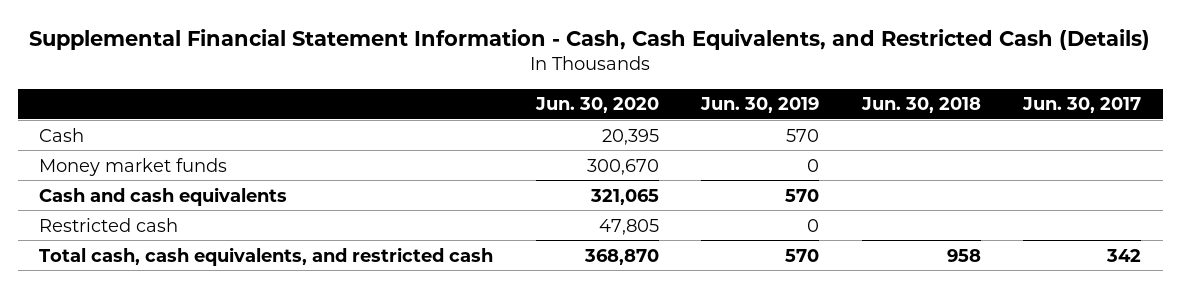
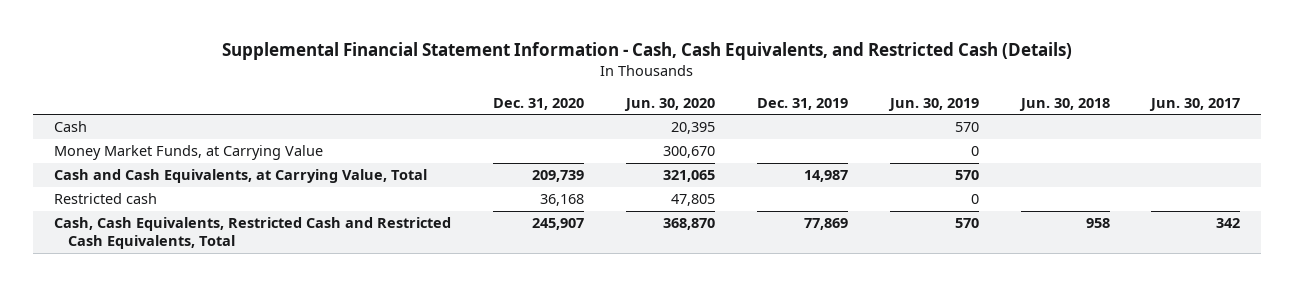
none -> [492,97,584,110] Dec. 31, 2020
none -> [756,97,848,110] Dec. 31, 2019
[39,157,228,176] Money market funds -> [53,145,323,161] Money Market Funds, at Carrying Value
[39,186,288,206] Cash and cash equivalents -> [53,169,427,184] Cash and Cash Equivalents, at Carrying Value, Total
[39,246,494,266] Total cash, cash equivalents, and restricted cash -> [53,217,451,250] Cash, Cash Equivalents, Restricted Cash and Restricted Cash Equivalents, Total

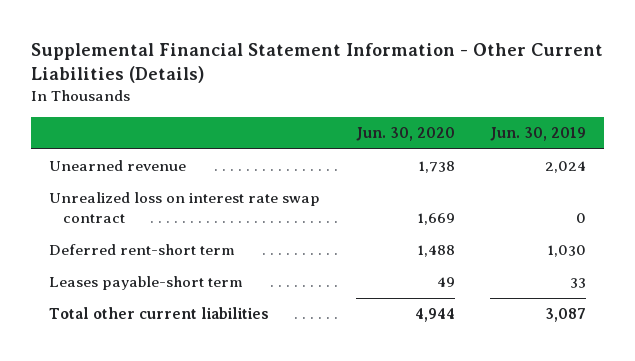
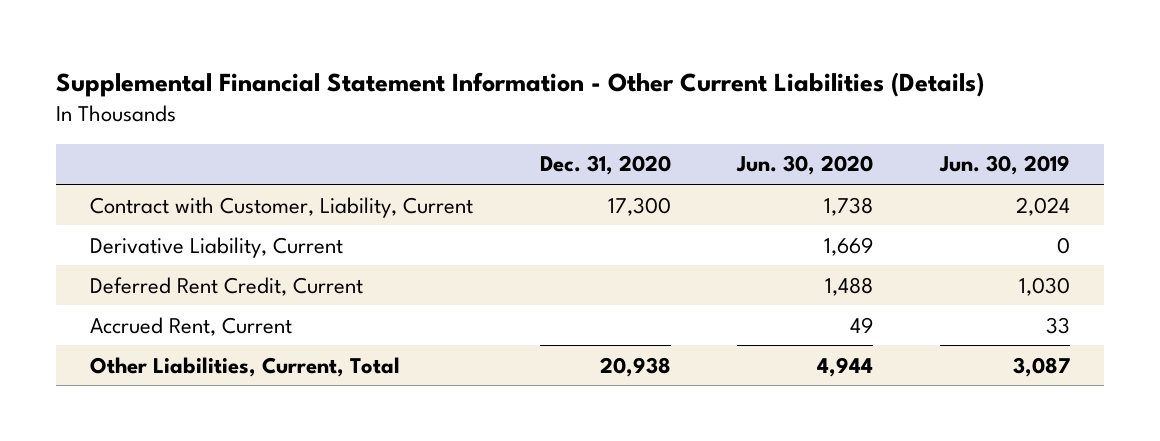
none -> [539,155,671,176] Dec. 31, 2020
[49,160,187,172] Unearned revenue -> [89,196,473,218] Contract with Customer, Liability, Current
[49,192,321,224] Unrealized loss on interest rate swap contract -> [89,236,343,258] Derivative Liability, Current
[49,244,236,256] Deferred rent-short term -> [89,276,363,296] Deferred Rent Credit, Current
[49,276,244,291] Leases payable-short term -> [89,316,292,336] Accrued Rent, Current
[49,307,270,320] Total other current liabilities -> [89,356,400,377] Other Liabilities, Current, Total

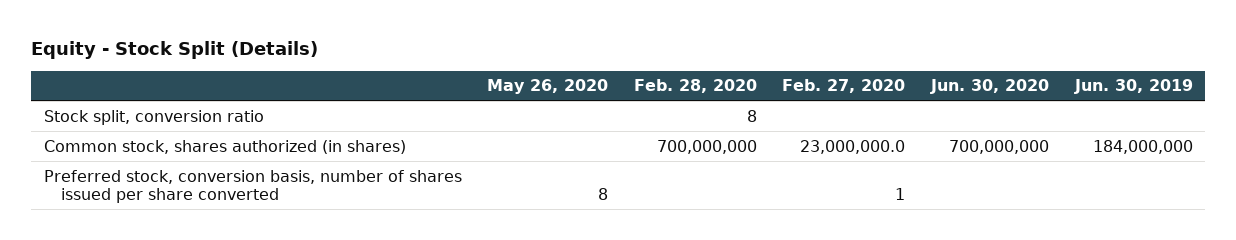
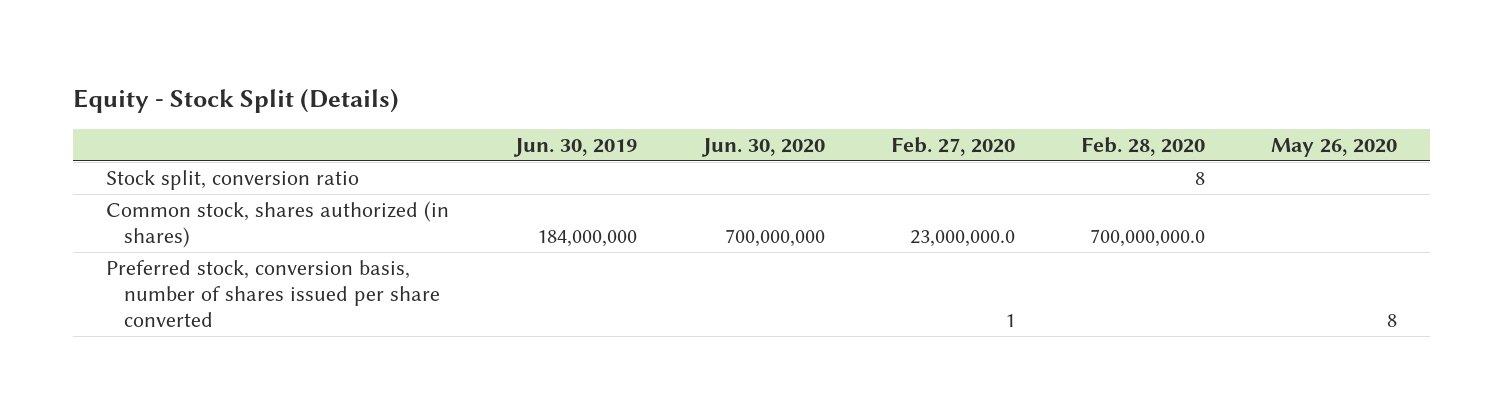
[656,139,757,154] 700,000,000 -> [1089,229,1205,248] 700,000,000.0

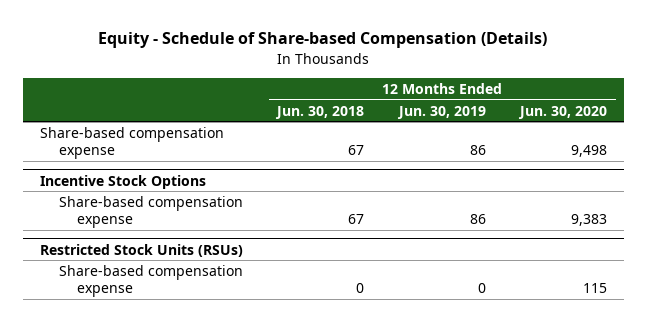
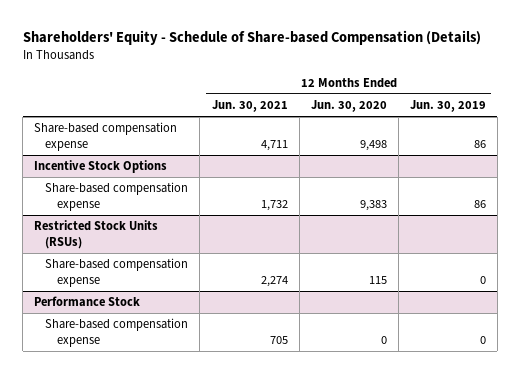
[98,32,548,49] Equity - Schedule of Share-based Compensation (Details) -> [22,30,481,46] Shareholders' Equity - Schedule of Share-based Compensation (Details)
[275,105,365,119] Jun. 30, 2018 -> none
none -> [211,100,288,113] Jun. 30, 2021
none -> [34,296,141,308] Performance Stock
none -> [45,318,189,348] Share-based compensation expense

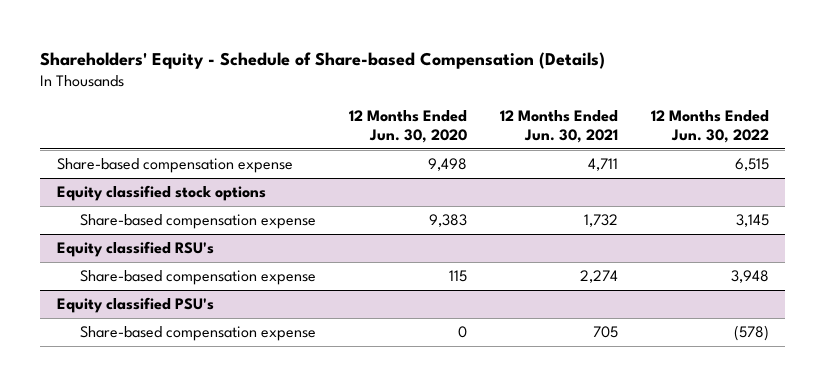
[409,100,486,113] Jun. 30, 2019 -> none
none -> [650,110,769,144] 12 Months Ended Jun. 30, 2022
[34,160,168,174] Incentive Stock Options -> [56,185,266,202] Equity classified stock options
[34,220,159,250] Restricted Stock Units (RSUs) -> [56,241,214,258] Equity classified RSU's
[34,296,141,308] Performance Stock -> [56,297,214,314] Equity classified PSU's

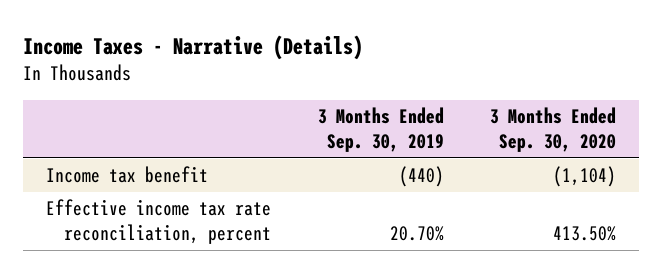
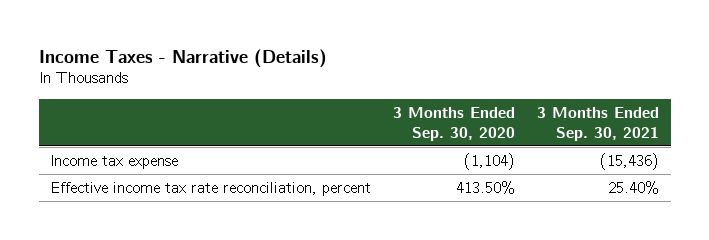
[317,107,444,153] 3 Months Ended Sep. 30, 2019 -> none
none -> [537,106,660,141] 3 Months Ended Sep. 30, 2021
[46,166,209,184] Income tax benefit -> [49,155,178,170] Income tax expense

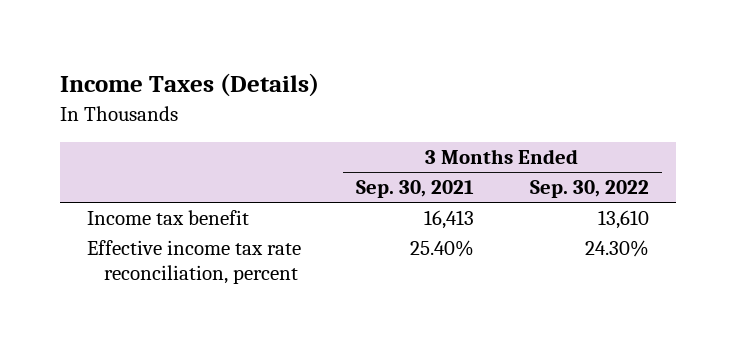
[38,48,327,68] Income Taxes - Narrative (Details) -> [59,73,319,98] Income Taxes (Details)
[393,106,516,141] 3 Months Ended Sep. 30, 2020 -> none
none -> [529,180,649,199] Sep. 30, 2022
[49,155,178,170] Income tax expense -> [87,210,250,226] Income tax benefit
[600,153,660,171] (15,436) -> [424,210,475,230] 16,413

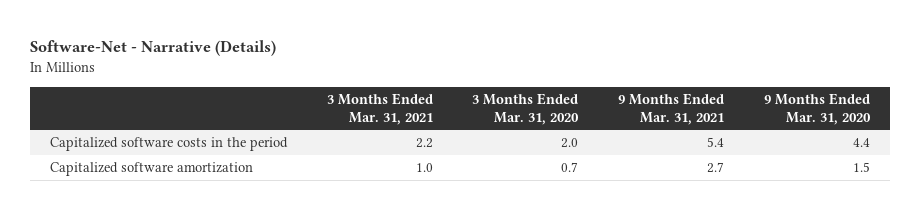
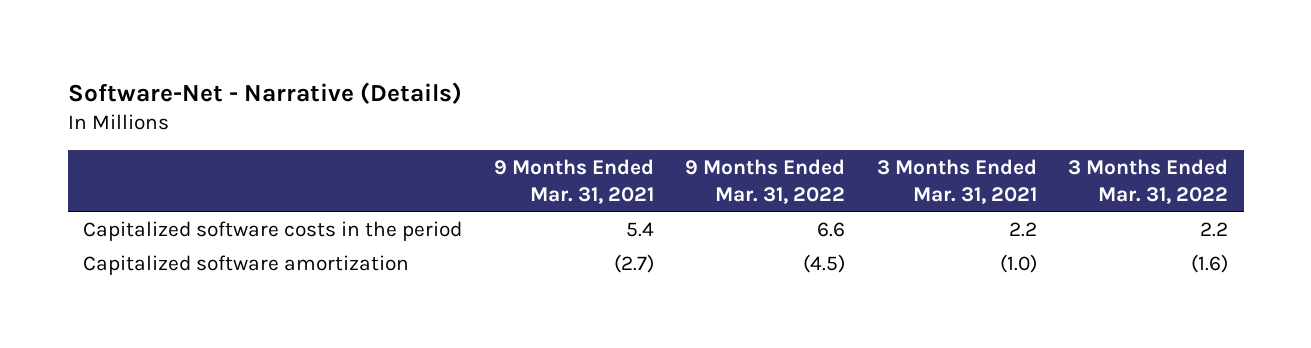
[472,92,580,125] 3 Months Ended Mar. 31, 2020 -> none
[763,92,871,125] 9 Months Ended Mar. 31, 2020 -> none
none -> [685,159,846,204] 9 Months Ended Mar. 31, 2022
none -> [1068,159,1229,204] 3 Months Ended Mar. 31, 2022
[415,163,433,173] 1.0 -> [999,253,1037,273] (1.0)
[707,162,725,174] 2.7 -> [613,253,654,273] (2.7)

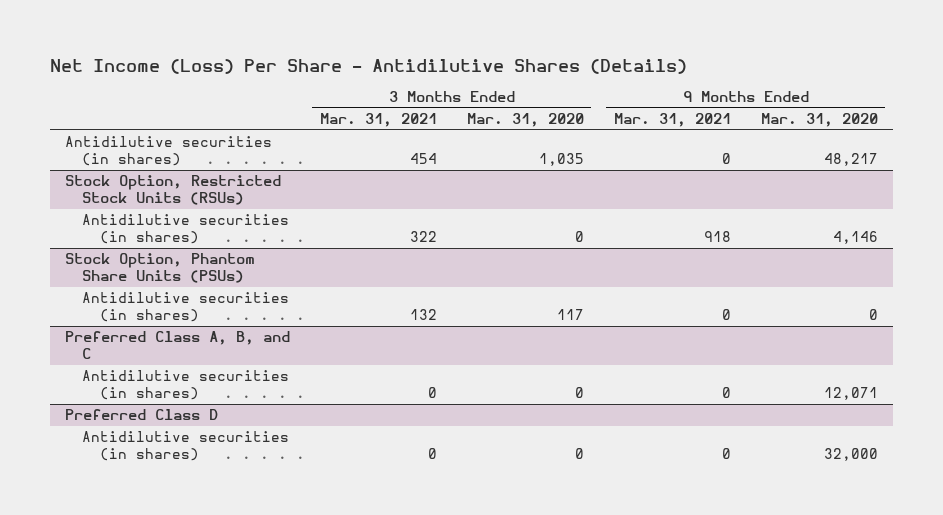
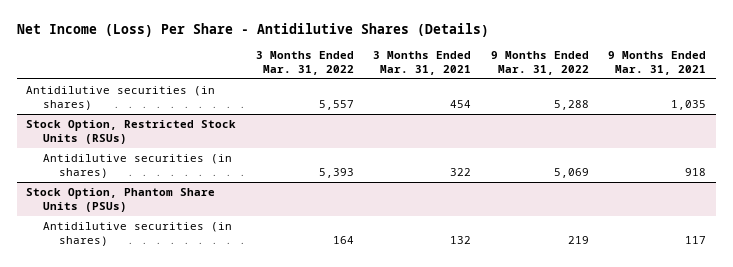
[466,113,584,128] Mar. 31, 2020 -> none
[760,113,878,128] Mar. 31, 2020 -> none
none -> [255,50,354,76] 3 Months Ended Mar. 31, 2022
none -> [490,50,589,76] 9 Months Ended Mar. 31, 2022
[721,153,731,165] 0 -> [671,100,707,111] 1,035
[64,331,290,360] Preferred Class A, B, and C -> none
[82,370,290,401] Antidilutive securities (in shares) -> none
[64,409,218,421] Preferred Class D -> none
[82,431,290,462] Antidilutive securities (in shares) -> none
[721,309,731,321] 0 -> [685,236,707,245] 117

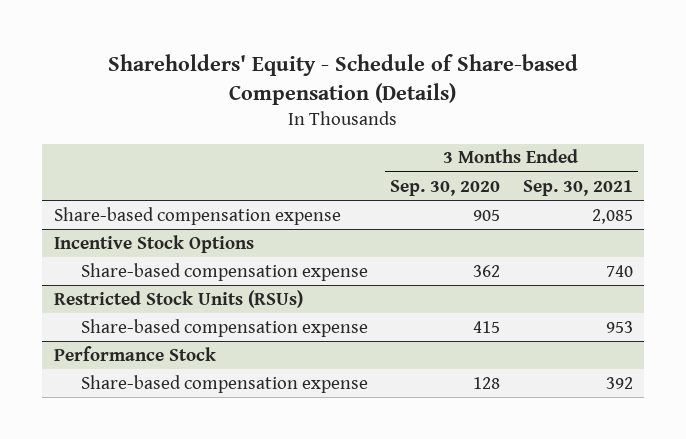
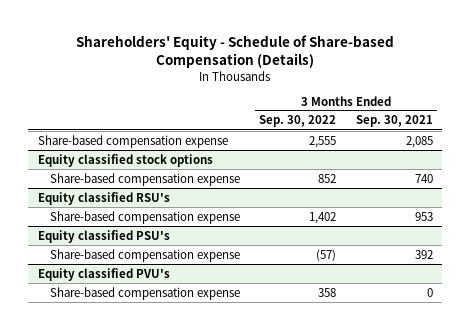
[390,179,501,196] Sep. 30, 2020 -> none
none -> [259,115,337,128] Sep. 30, 2022
[53,234,254,253] Incentive Stock Options -> [37,153,213,167] Equity classified stock options
[53,289,303,308] Restricted Stock Units (RSUs) -> [37,191,170,205] Equity classified RSU's
[53,345,216,361] Performance Stock -> [37,229,170,243] Equity classified PSU's
none -> [37,267,170,281] Equity classified PVU's
none -> [50,286,241,300] Share-based compensation expense

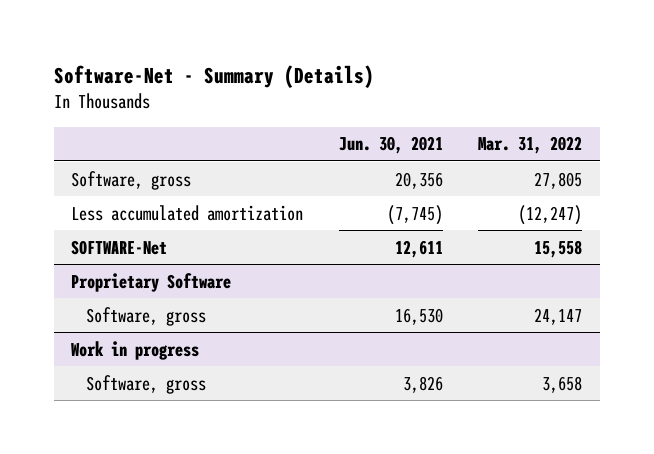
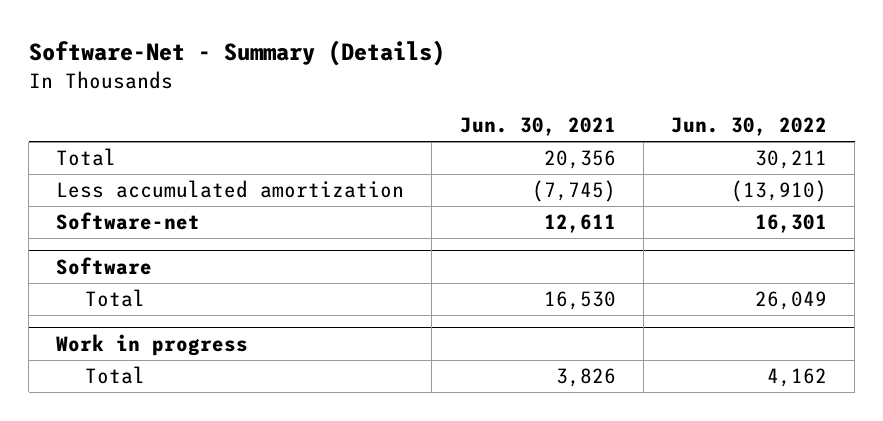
[478,136,583,155] Mar. 31, 2022 -> none
none -> [671,117,828,137] Jun. 30, 2022
[71,170,192,190] Software, gross -> [56,148,117,167] Total
[71,239,168,255] SOFTWARE-Net -> [56,212,201,231] Software-net
[71,272,232,292] Proprietary Software -> [56,257,153,276] Software
[85,306,206,326] Software, gross -> [84,289,145,308] Total
[85,374,206,394] Software, gross -> [84,366,145,385] Total

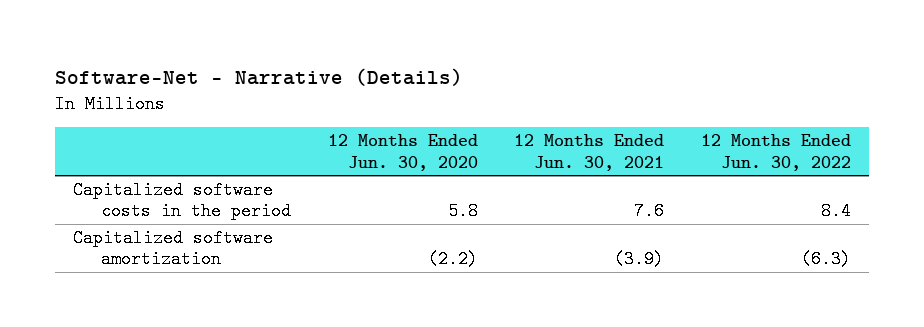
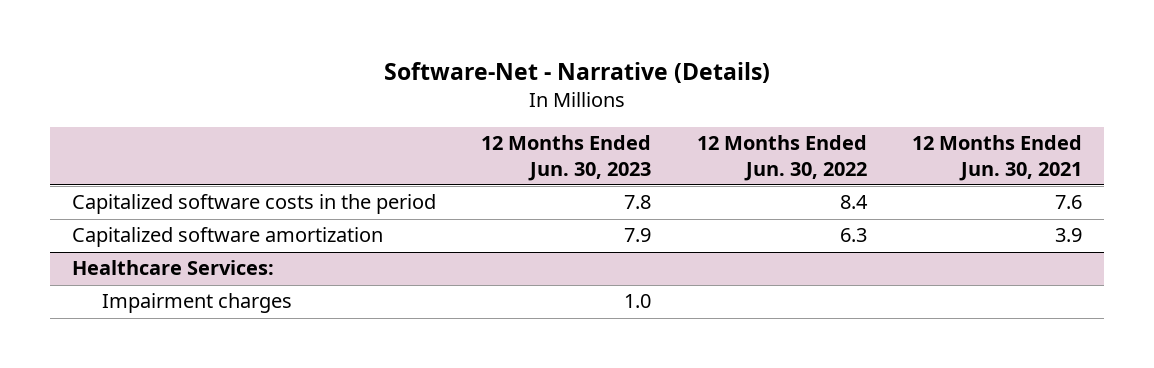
[327,134,478,171] 12 Months Ended Jun. 30, 2020 -> none
none -> [481,135,652,181] 12 Months Ended Jun. 30, 2023
[614,250,665,269] (3.9) -> [1054,228,1082,243] 3.9
[800,250,851,269] (6.3) -> [839,228,867,243] 6.3
none -> [72,260,275,276] Healthcare Services:
none -> [102,293,293,314] Impairment charges

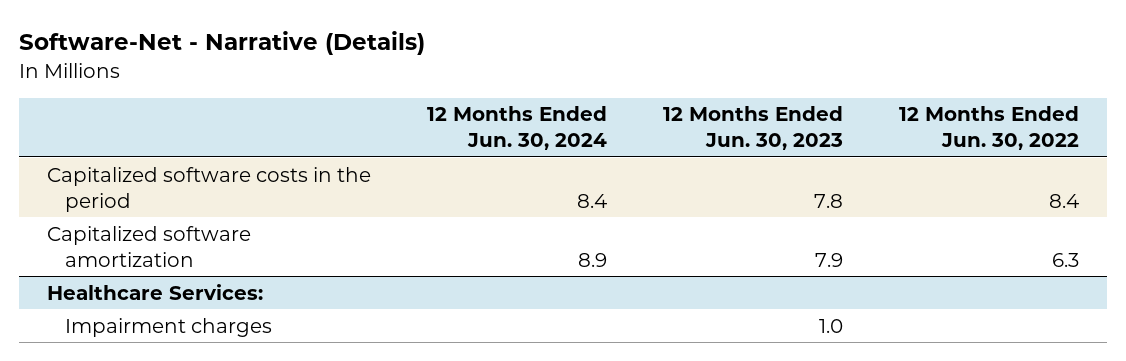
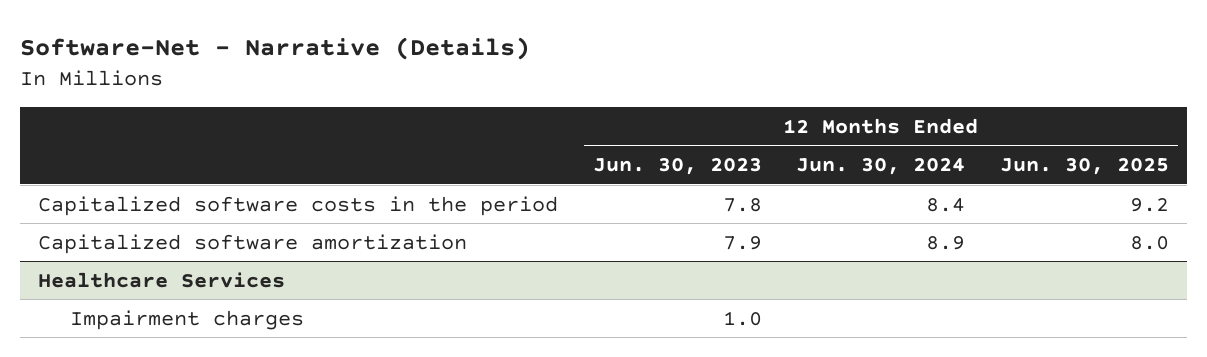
[898,106,1079,151] 12 Months Ended Jun. 30, 2022 -> none
none -> [1000,158,1170,176] Jun. 30, 2025
[47,283,264,300] Healthcare Services: -> [37,271,285,288] Healthcare Services

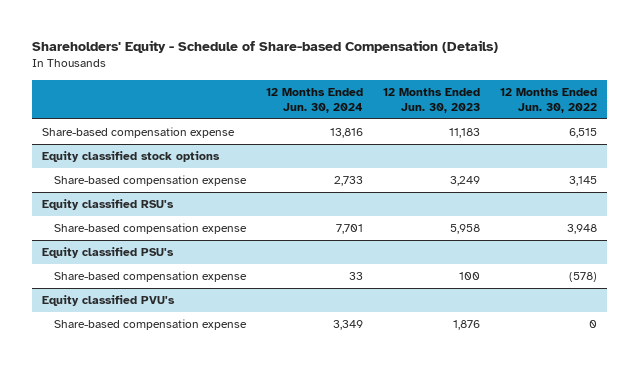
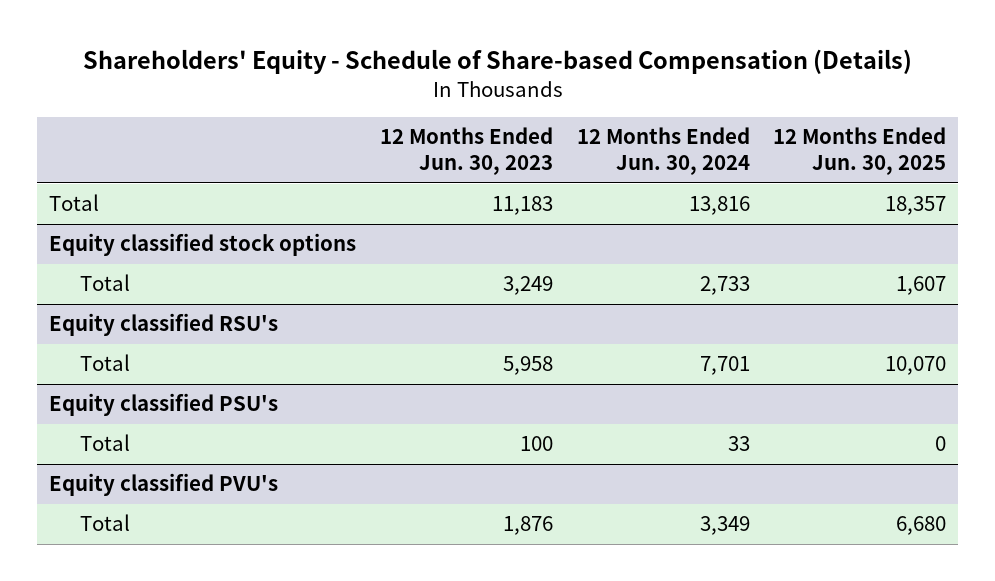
[500,87,598,113] 12 Months Ended Jun. 30, 2022 -> none
none -> [773,127,947,176] 12 Months Ended Jun. 30, 2025
[41,127,235,139] Share-based compensation expense -> [48,194,99,212] Total
[54,175,248,187] Share-based compensation expense -> [80,274,131,292] Total
[54,223,248,235] Share-based compensation expense -> [80,354,131,372] Total
[54,271,248,283] Share-based compensation expense -> [80,434,131,452] Total
[54,319,248,331] Share-based compensation expense -> [80,514,131,532] Total

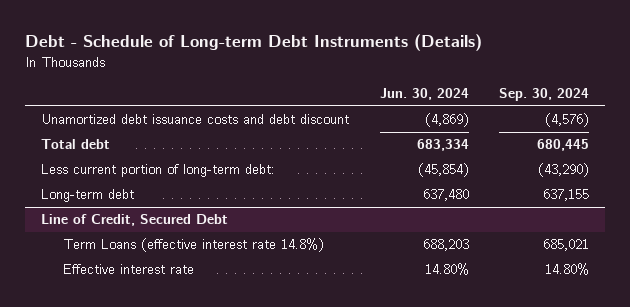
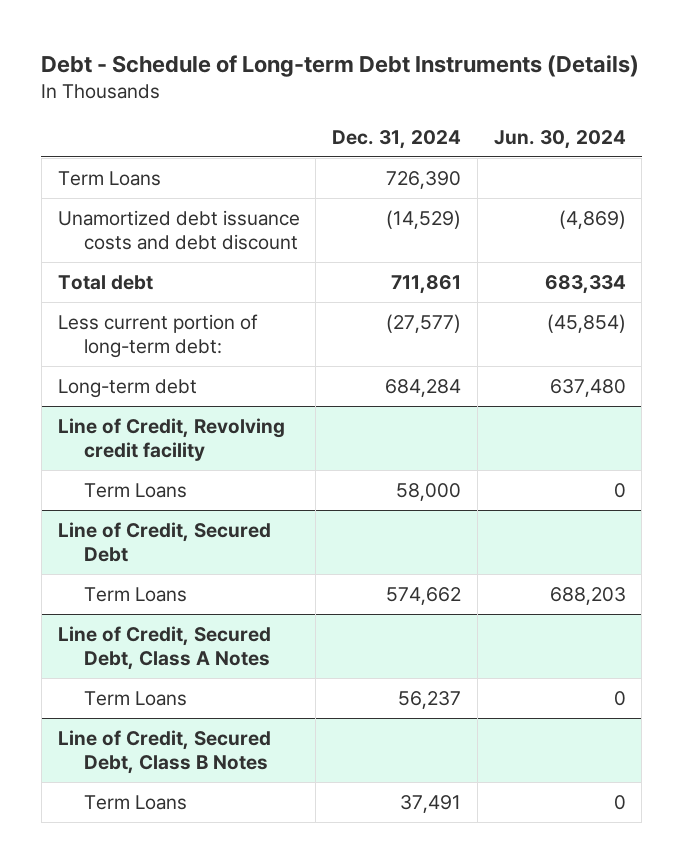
[499,88,590,102] Sep. 30, 2024 -> none
none -> [332,129,462,149] Dec. 31, 2024
none -> [57,170,161,186] Term Loans
none -> [57,417,285,461] Line of Credit, Revolving credit facility
none -> [83,482,187,498] Term Loans
[63,264,195,275] Effective interest rate -> none
[63,238,325,253] Term Loans (effective interest rate 14.8%) -> [83,586,187,602] Term Loans
none -> [57,625,271,670] Line of Credit, Secured Debt, Class A Notes
none -> [83,690,187,706] Term Loans
none -> [57,729,271,774] Line of Credit, Secured Debt, Class B Notes
none -> [83,794,187,810] Term Loans

